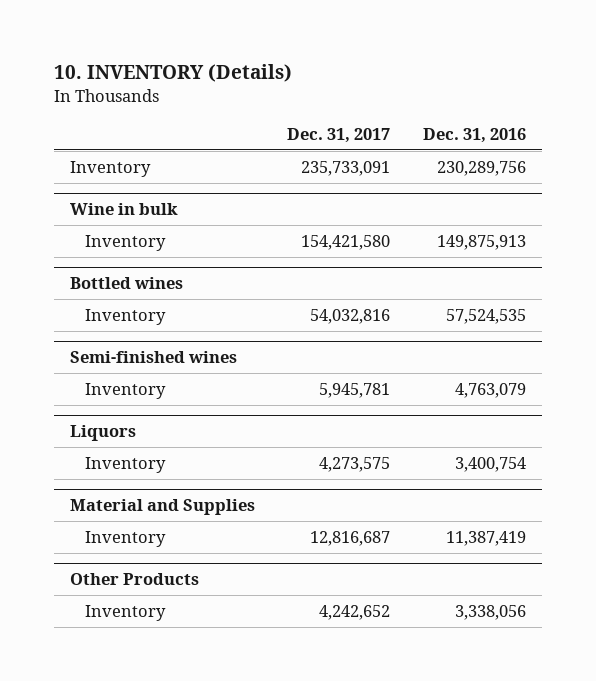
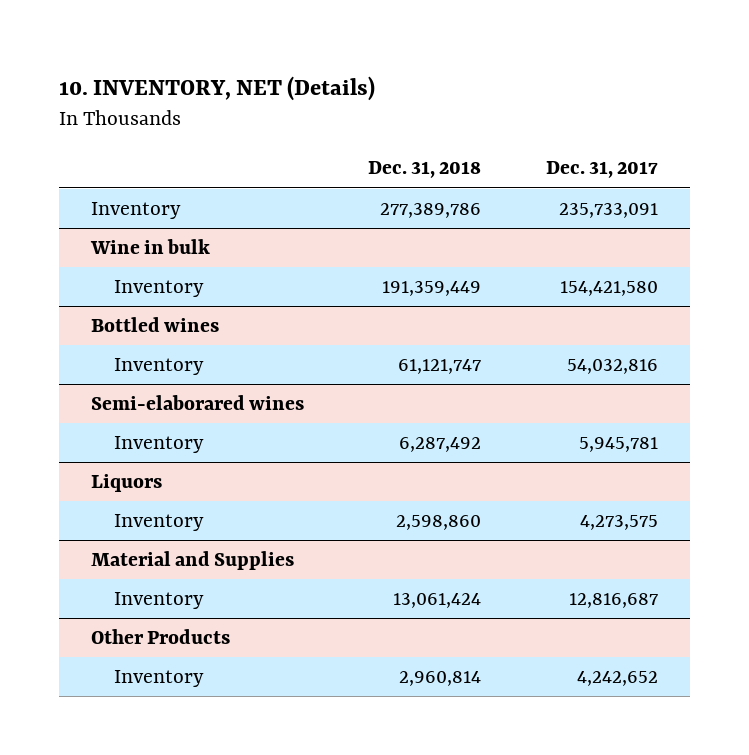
[53,64,292,83] 10. INVENTORY (Details) -> [59,75,376,101] 10. INVENTORY, NET (Details)
[422,127,526,143] Dec. 31, 2016 -> none
none -> [368,161,482,179] Dec. 31, 2018
[69,351,237,364] Semi-finished wines -> [91,395,305,411] Semi-elaborared wines

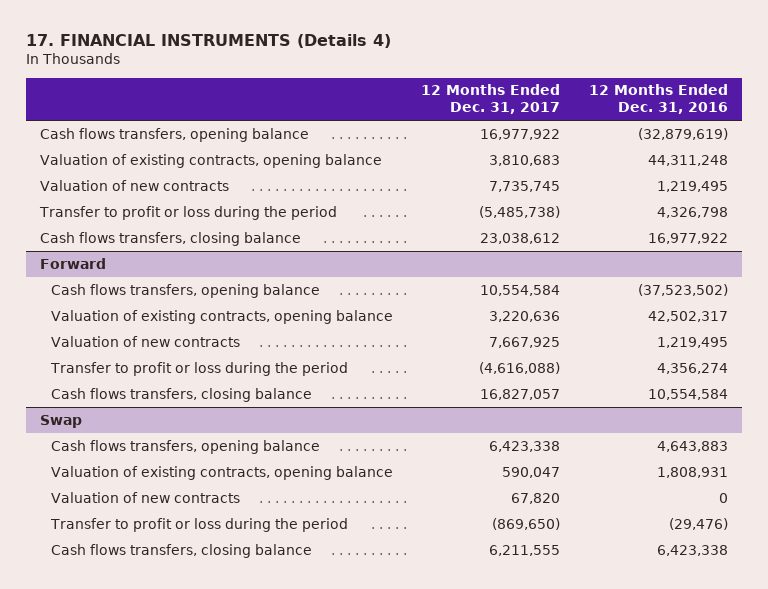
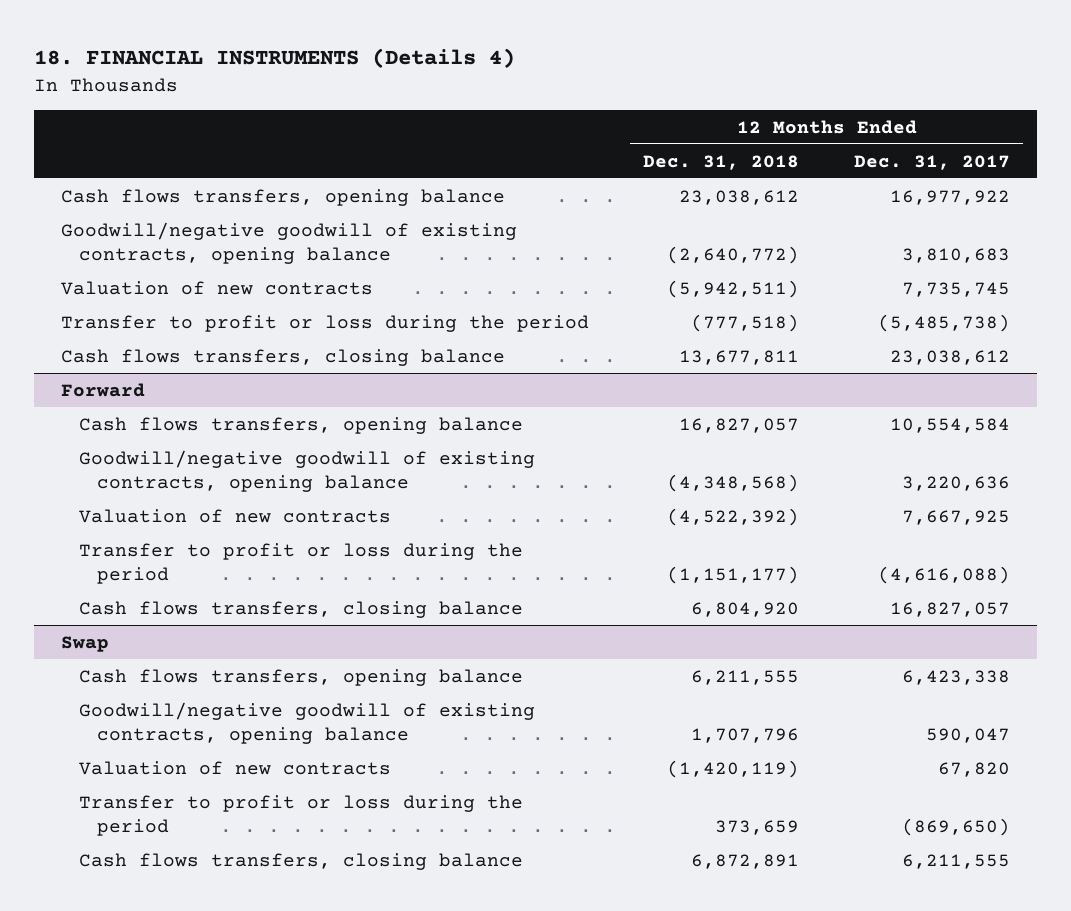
[25,34,391,49] 17. FINANCIAL INSTRUMENTS (Details 4) -> [33,48,515,69] 18. FINANCIAL INSTRUMENTS (Details 4)
[588,84,728,115] 12 Months Ended Dec. 31, 2016 -> none
none -> [643,154,800,170] Dec. 31, 2018
[40,153,383,168] Valuation of existing contracts, opening balance -> [61,221,518,265] Goodwill/negative goodwill of existing contracts, opening balance
[50,309,393,324] Valuation of existing contracts, opening balance -> [79,449,536,493] Goodwill/negative goodwill of existing contracts, opening balance
[50,465,393,480] Valuation of existing contracts, opening balance -> [79,701,536,745] Goodwill/negative goodwill of existing contracts, opening balance

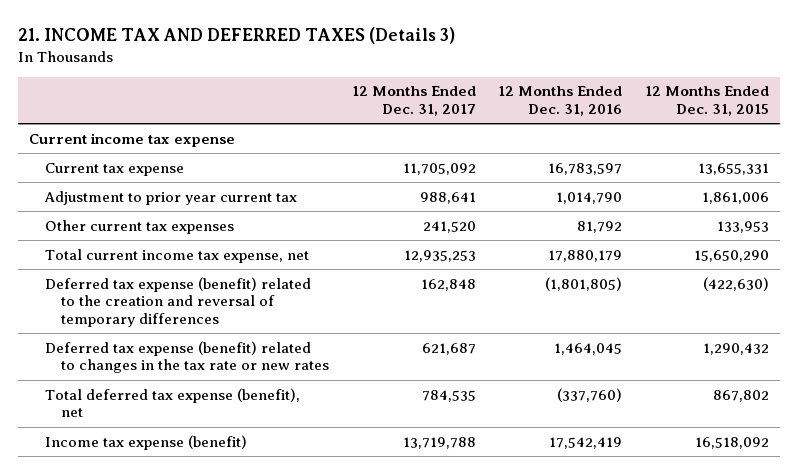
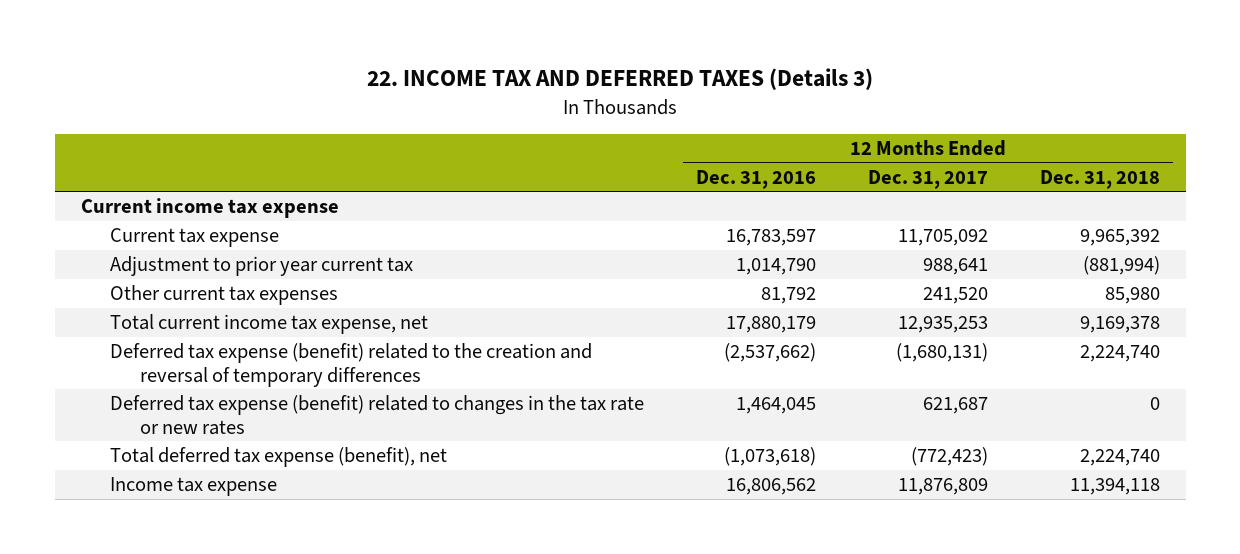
[17,27,455,45] 21. INCOME TAX AND DEFERRED TAXES (Details 3) -> [367,68,874,91] 22. INCOME TAX AND DEFERRED TAXES (Details 3)
[644,86,769,117] 12 Months Ended Dec. 31, 2015 -> none
none -> [1039,169,1160,189] Dec. 31, 2018
[420,278,476,291] 162,848 -> [895,342,988,362] (1,680,131)
[545,276,623,291] (1,801,805) -> [724,342,817,362] (2,537,662)
[421,389,476,402] 784,535 -> [910,446,988,466] (772,423)
[557,387,623,402] (337,760) -> [724,446,817,466] (1,073,618)
[45,434,248,450] Income tax expense (benefit) -> [110,476,278,496] Income tax expense
[402,436,476,449] 13,719,788 -> [897,477,988,495] 11,876,809
[549,436,623,449] 17,542,419 -> [726,477,817,495] 16,806,562

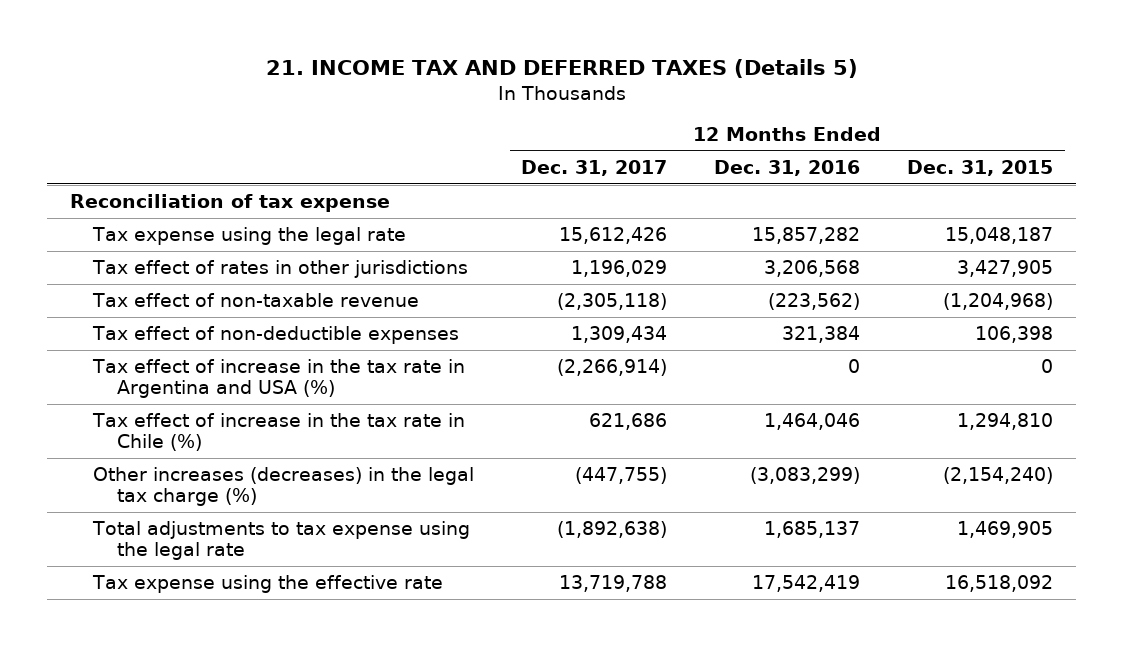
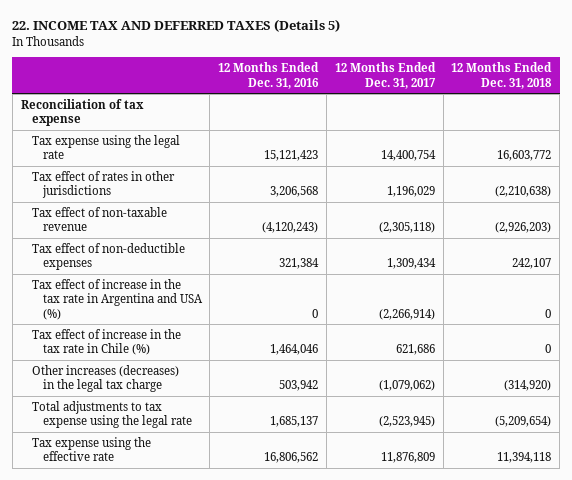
[265,59,858,79] 21. INCOME TAX AND DEFERRED TAXES (Details 5) -> [12,19,341,33] 22. INCOME TAX AND DEFERRED TAXES (Details 5)
[906,159,1053,176] Dec. 31, 2015 -> none
none -> [451,62,553,89] 12 Months Ended Dec. 31, 2018
[559,227,668,245] 15,612,426 -> [380,150,436,162] 14,400,754
[752,227,861,245] 15,857,282 -> [264,150,319,162] 15,121,423
[768,293,861,311] (223,562) -> [262,222,319,234] (4,120,243)
[93,467,475,507] Other increases (decreases) in the legal tax charge (%) -> [31,364,179,393] Other increases (decreases) in the legal tax charge
[575,467,668,485] (447,755) -> [378,380,435,392] (1,079,062)
[750,467,861,485] (3,083,299) -> [279,380,319,392] 503,942
[557,521,668,539] (1,892,638) -> [378,416,435,428] (2,523,945)
[559,575,668,593] 13,719,788 -> [380,452,435,464] 11,876,809
[752,575,861,593] 17,542,419 -> [264,452,319,464] 16,806,562

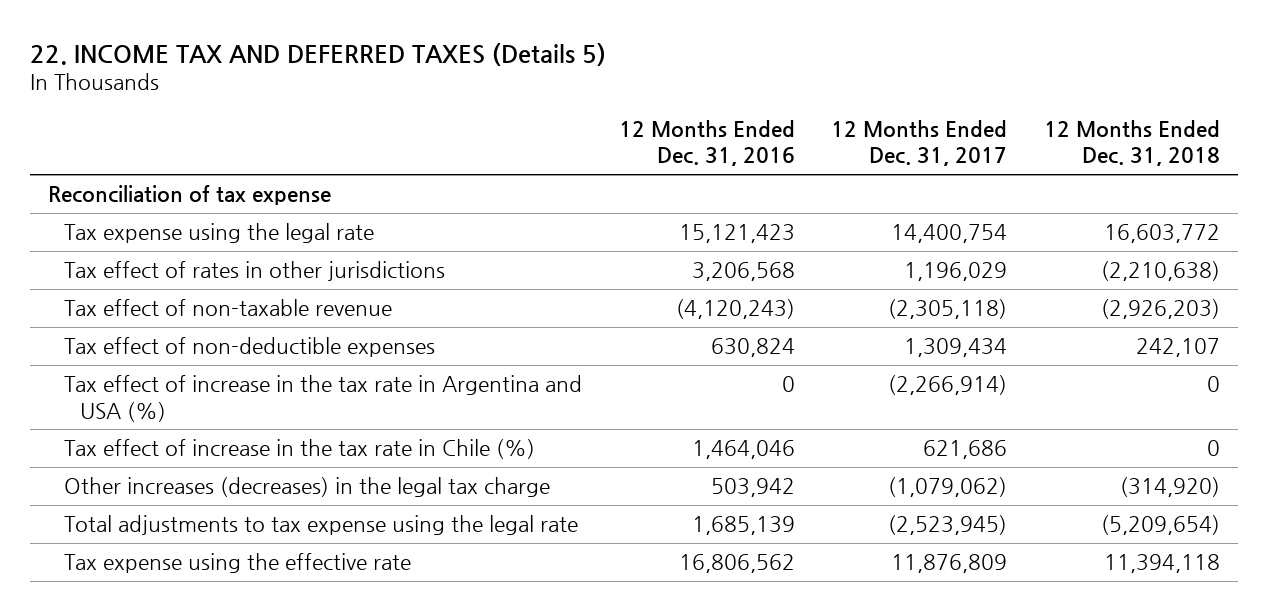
[279,258,320,270] 321,384 -> [710,338,795,358] 630,824
[270,416,319,428] 1,685,137 -> [691,516,795,536] 1,685,139

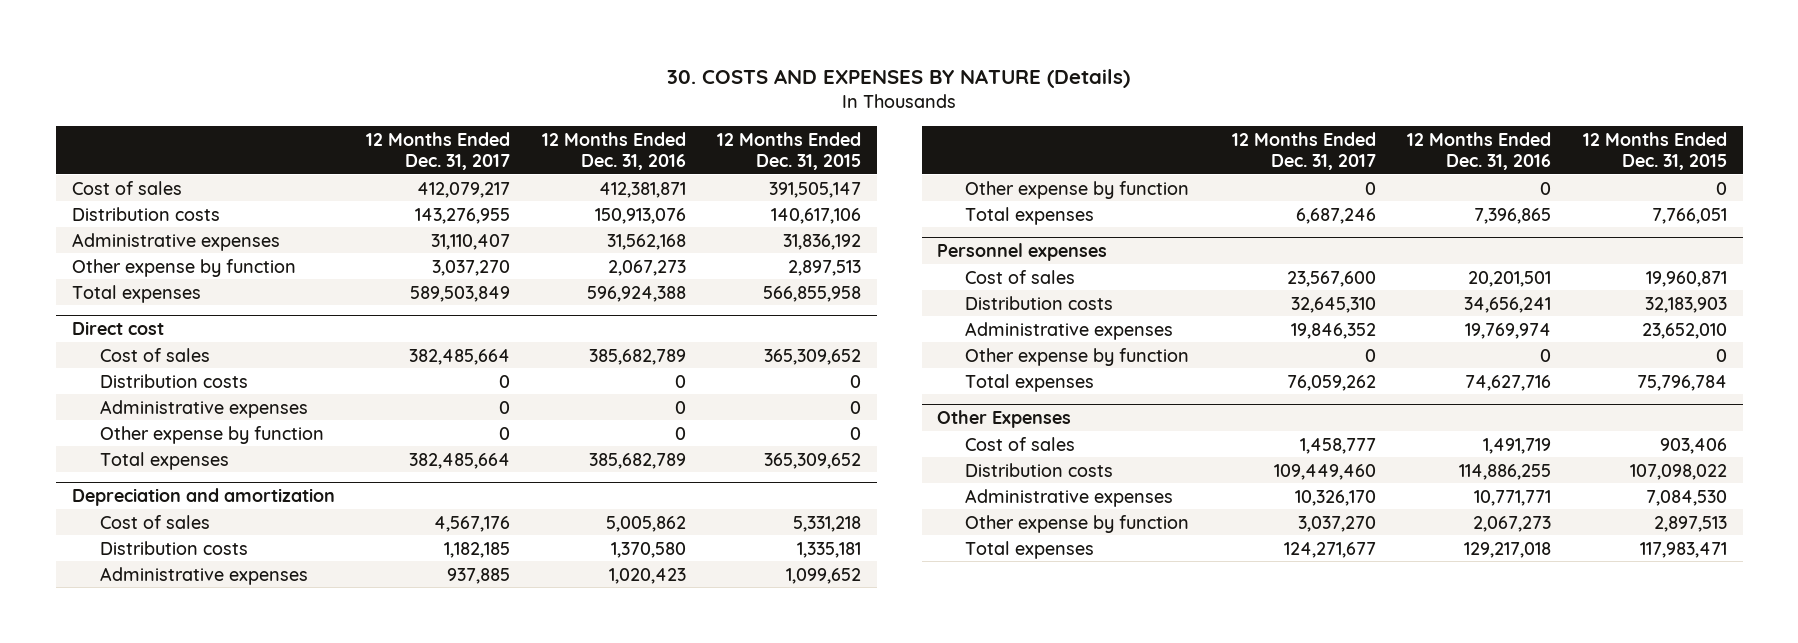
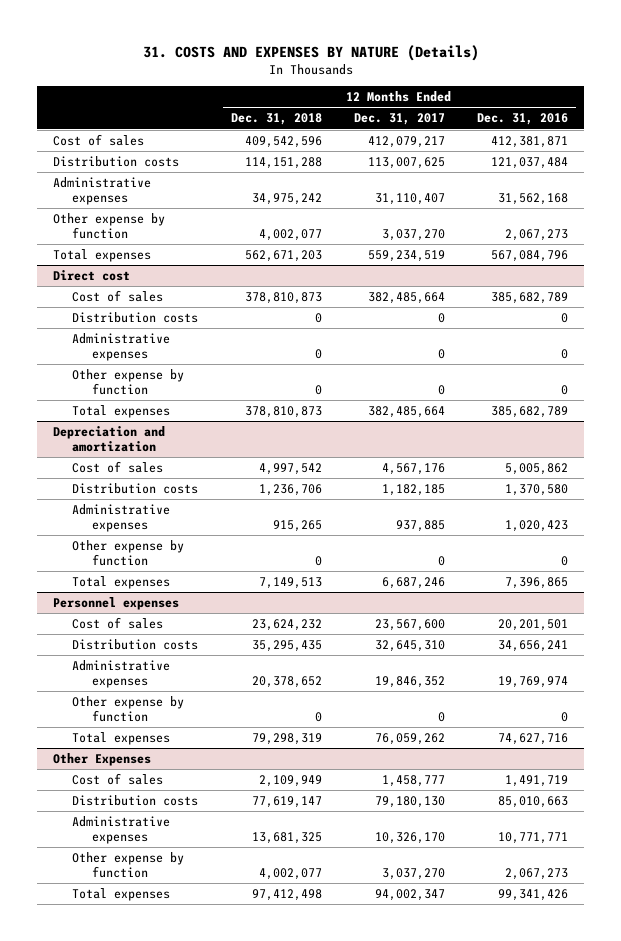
[667,68,1131,88] 30. COSTS AND EXPENSES BY NATURE (Details) -> [142,44,479,61] 31. COSTS AND EXPENSES BY NATURE (Details)
[716,131,861,170] 12 Months Ended Dec. 31, 2015 -> none
none -> [230,113,322,126] Dec. 31, 2018
[415,207,511,224] 143,276,955 -> [367,157,445,170] 113,007,625
[594,207,686,224] 150,913,076 -> [491,157,569,170] 121,037,484
[410,285,511,302] 589,503,849 -> [367,250,445,263] 559,234,519
[586,285,686,302] 596,924,388 -> [491,250,569,263] 567,084,796
[1273,463,1376,480] 109,449,460 -> [374,796,445,809] 79,180,130
[1459,463,1552,480] 114,886,255 -> [498,796,569,809] 85,010,663
[1283,541,1376,558] 124,271,677 -> [374,889,445,902] 94,002,347
[1464,541,1552,558] 129,217,018 -> [498,889,569,902] 99,341,426

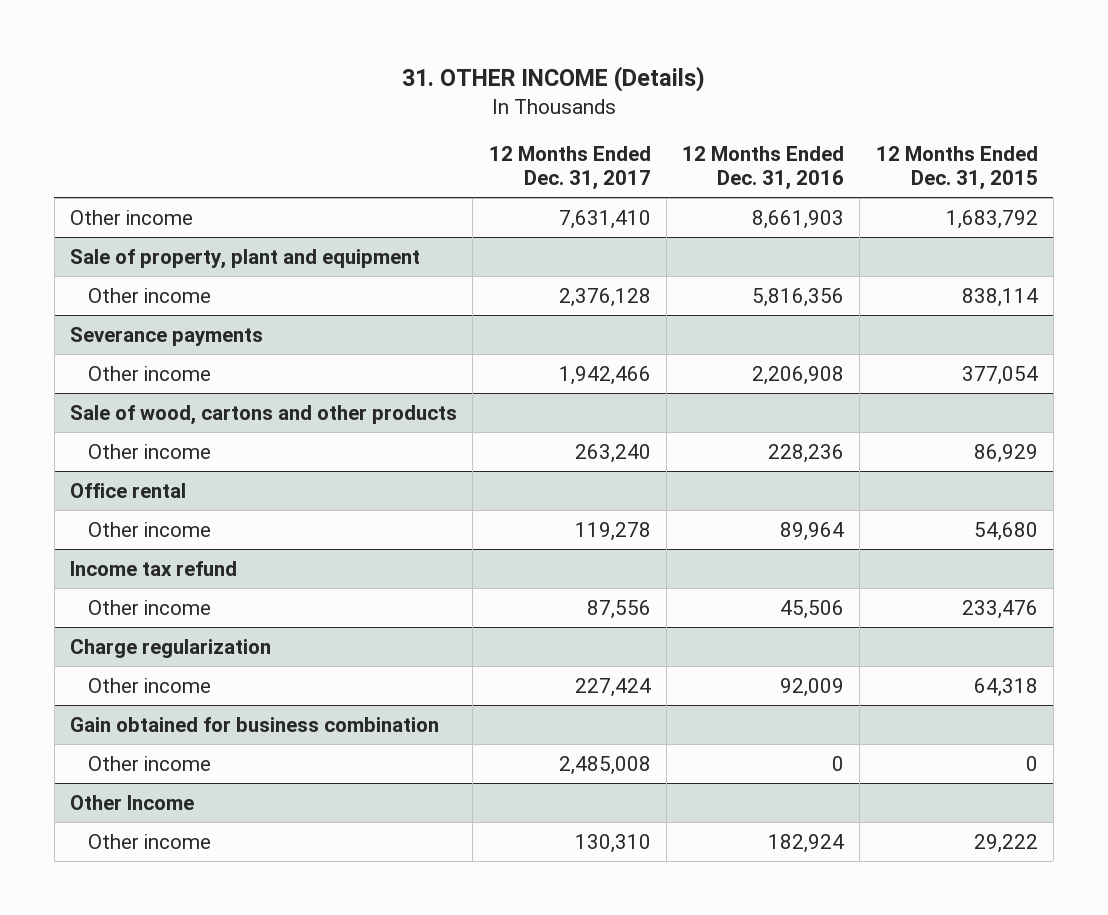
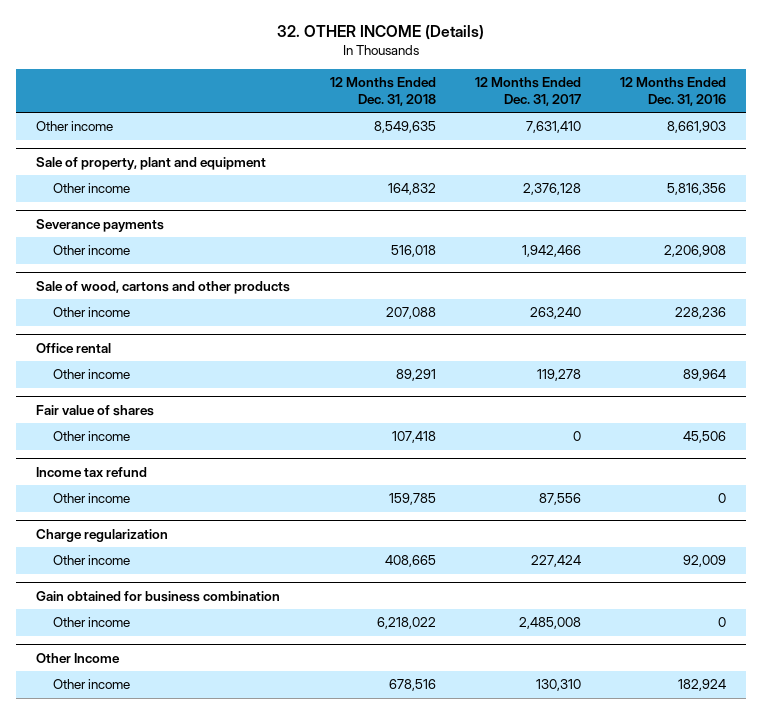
[401,66,705,93] 31. OTHER INCOME (Details) -> [277,25,485,41] 32. OTHER INCOME (Details)
[875,145,1038,191] 12 Months Ended Dec. 31, 2015 -> none
none -> [329,77,436,106] 12 Months Ended Dec. 31, 2018
none -> [36,404,155,416] Fair value of shares
none -> [53,431,131,442] Other income
[780,599,845,619] 45,506 -> [718,493,727,504] 0

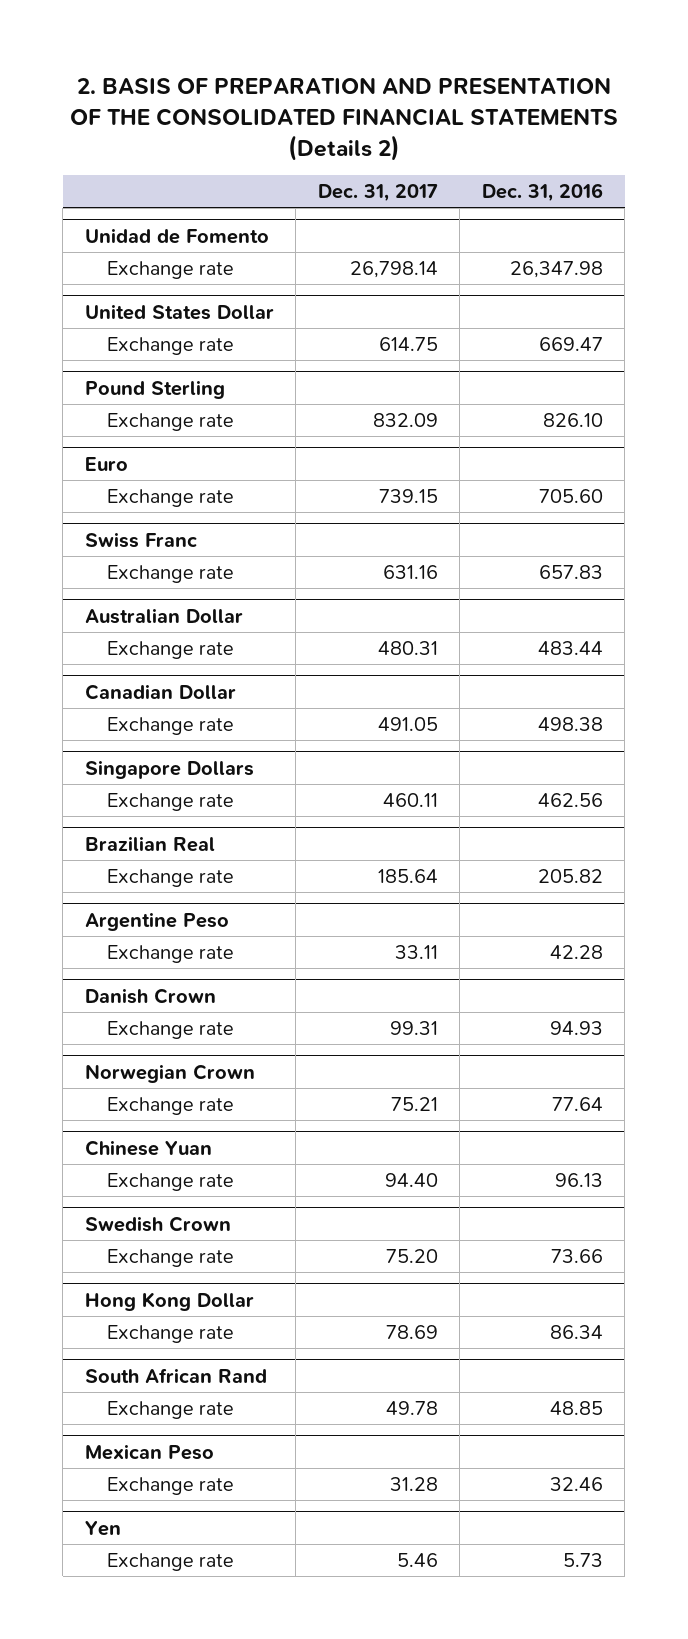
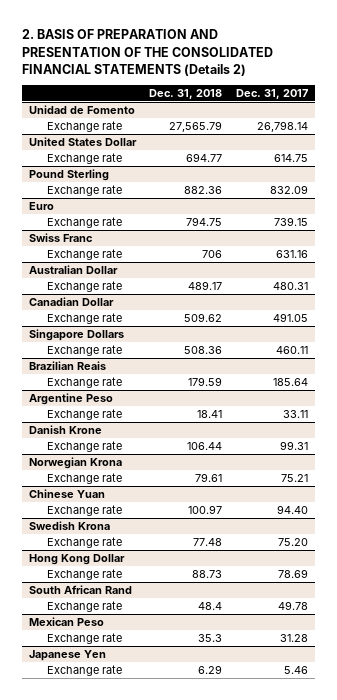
[481,183,603,203] Dec. 31, 2016 -> none
none -> [149,89,223,100] Dec. 31, 2018
[84,835,215,852] Brazilian Real -> [28,361,106,371] Brazilian Reais
[84,987,216,1004] Danish Crown -> [28,425,102,435] Danish Krone
[84,1063,255,1083] Norwegian Crown -> [28,457,122,470] Norwegian Krona
[84,1215,231,1232] Swedish Crown -> [28,521,110,531] Swedish Krona
[84,1520,121,1536] Yen -> [28,650,106,662] Japanese Yen

